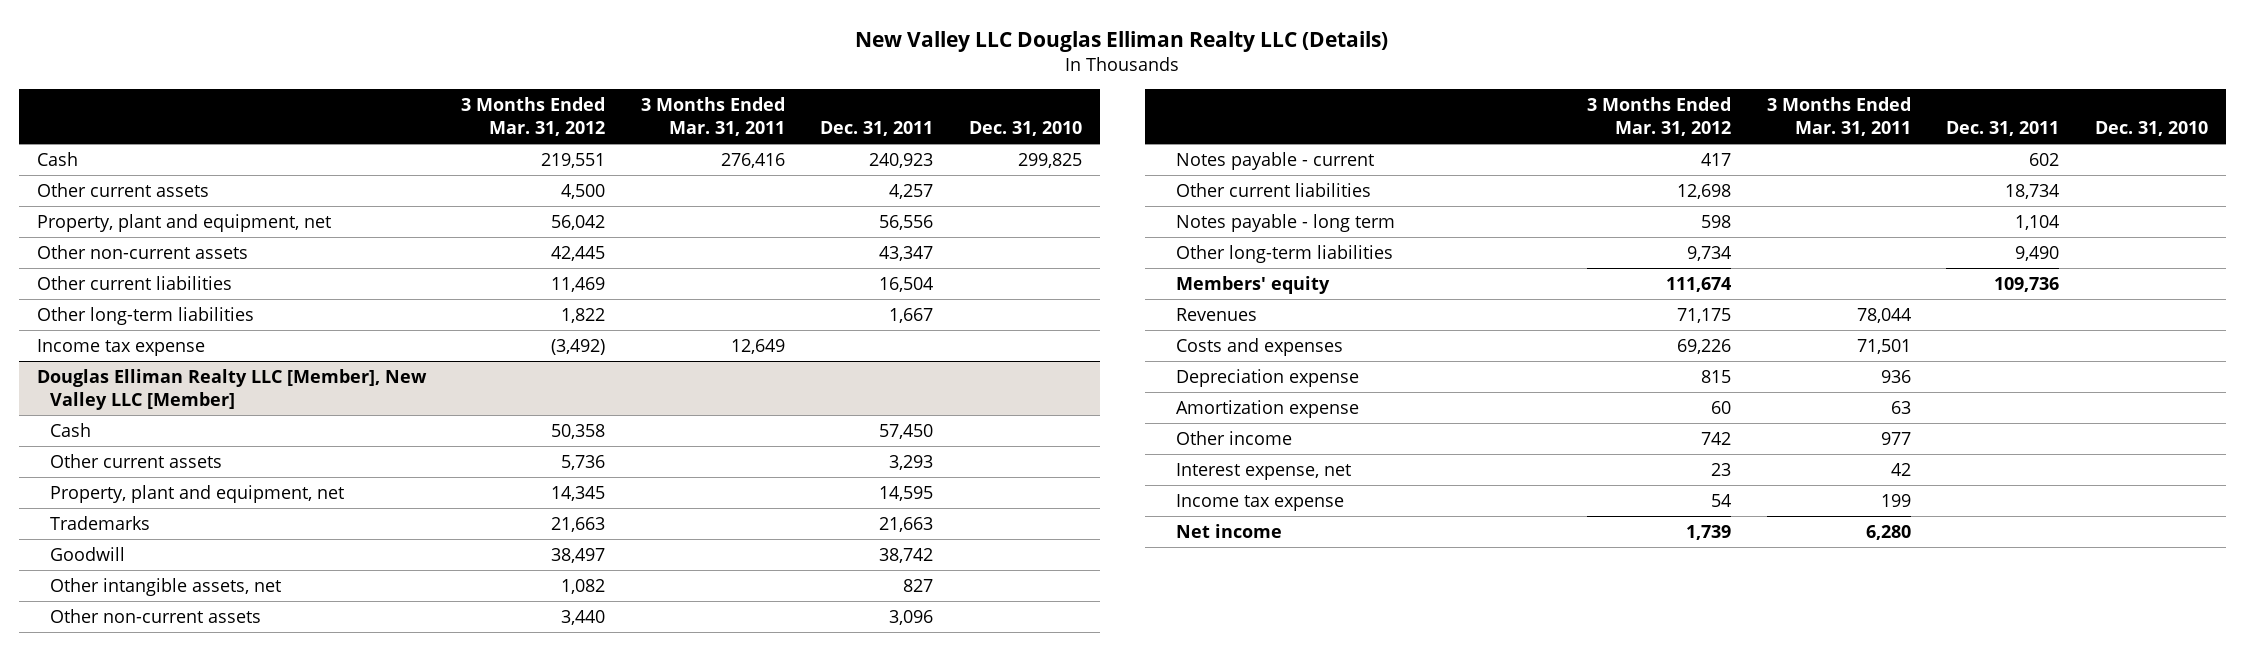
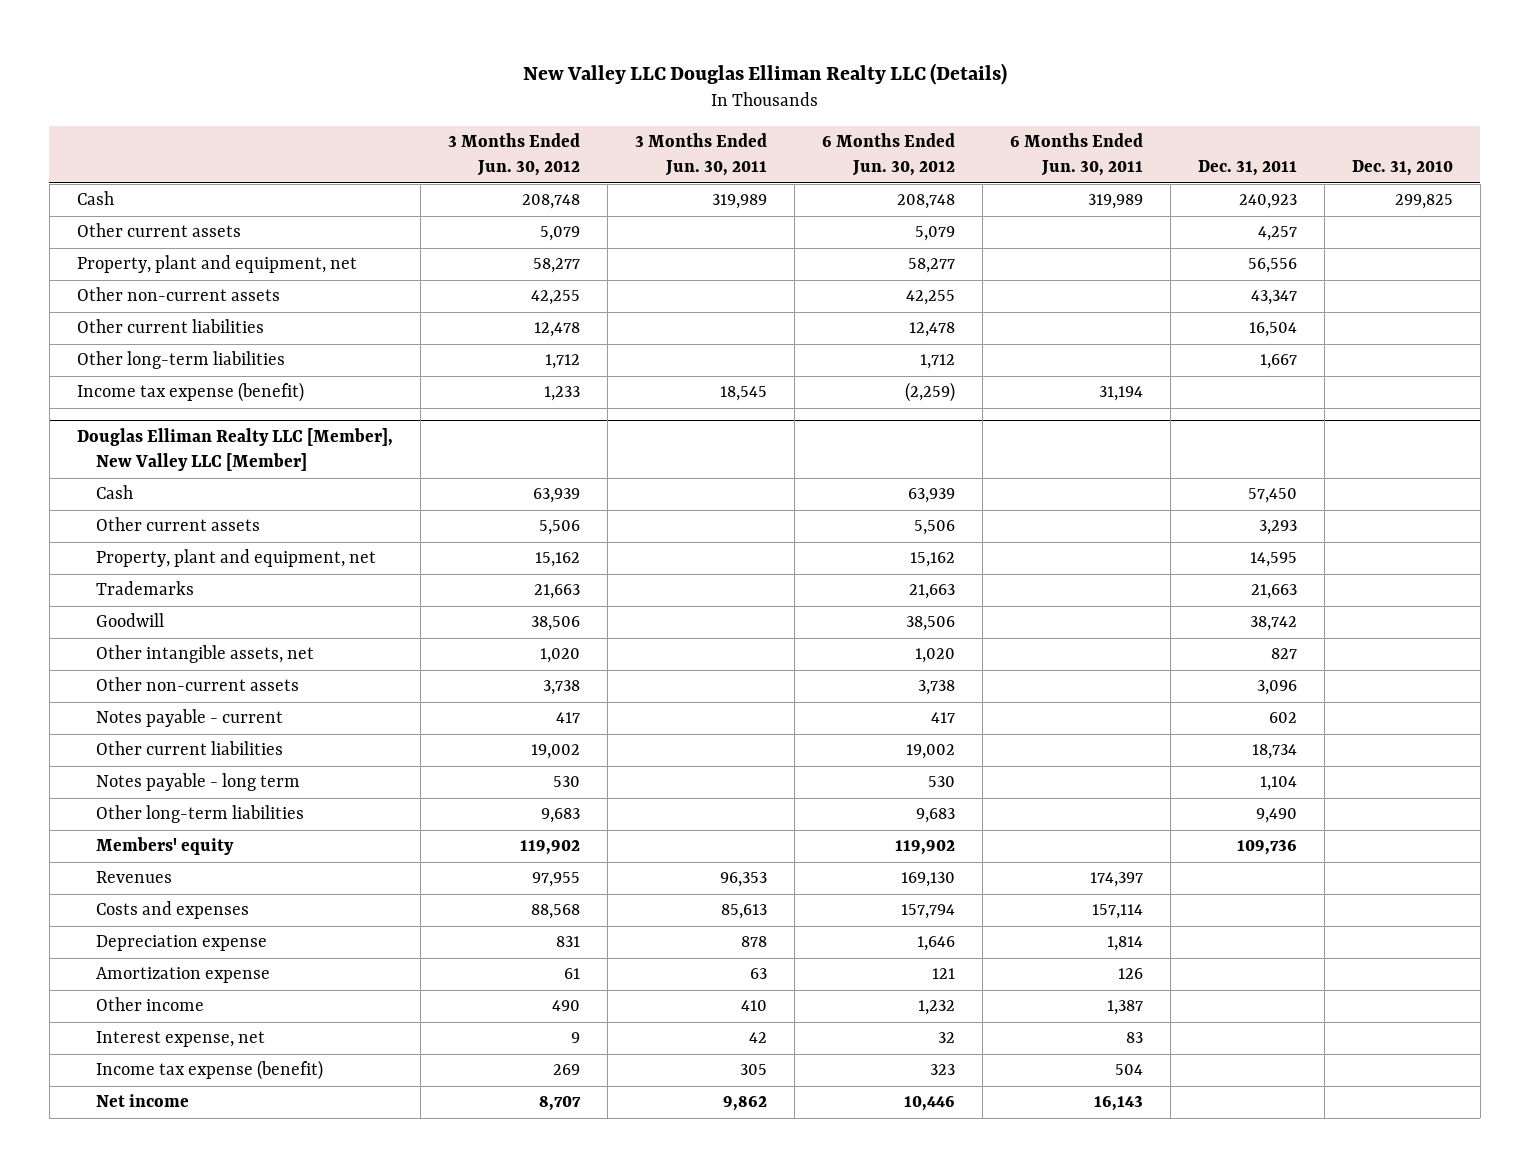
[461,97,606,137] 3 Months Ended Mar. 31, 2012 -> none
[640,97,785,137] 3 Months Ended Mar. 31, 2011 -> none
none -> [447,133,580,177] 3 Months Ended Jun. 30, 2012
none -> [634,133,767,177] 3 Months Ended Jun. 30, 2011
none -> [821,133,955,177] 6 Months Ended Jun. 30, 2012
none -> [1009,133,1143,177] 6 Months Ended Jun. 30, 2011
[36,338,205,356] Income tax expense -> [76,382,304,403] Income tax expense (benefit)
[1175,493,1344,511] Income tax expense -> [96,1060,324,1081] Income tax expense (benefit)

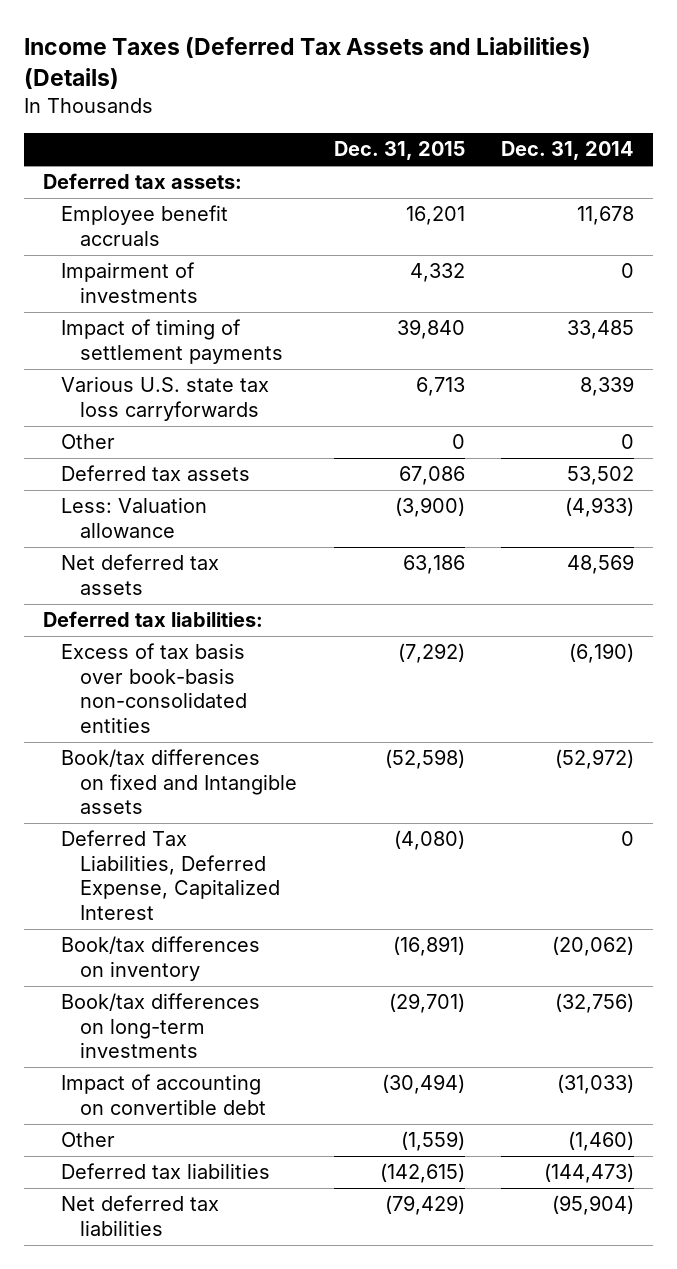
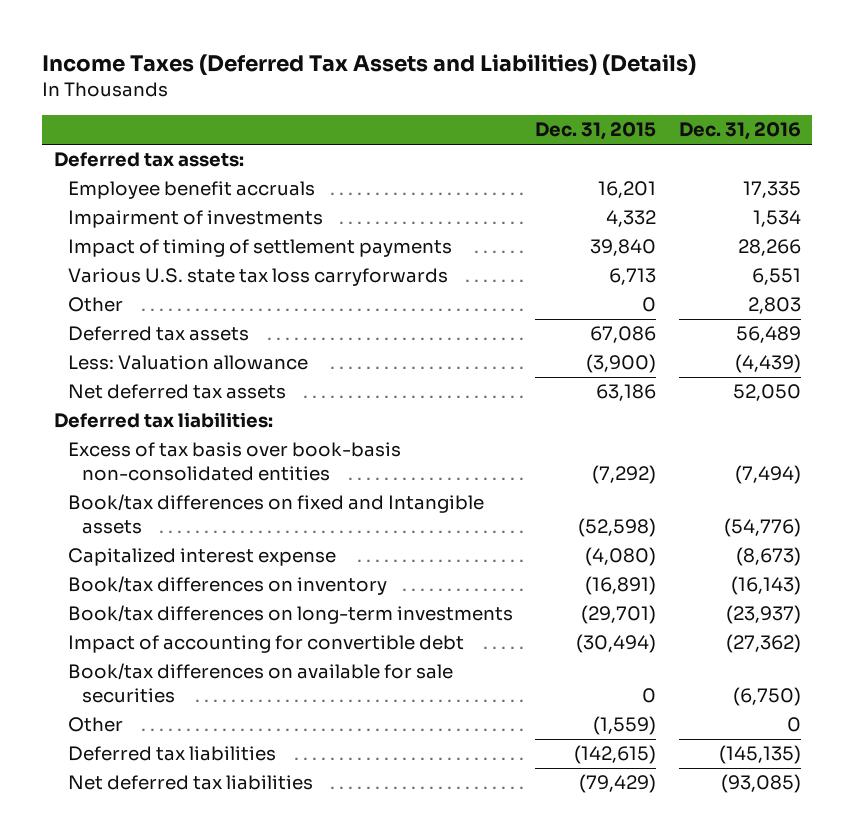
[501,141,635,161] Dec. 31, 2014 -> none
none -> [678,122,801,141] Dec. 31, 2016
[61,830,280,920] Deferred Tax Liabilities, Deferred Expense, Capitalized Interest -> [67,548,336,567] Capitalized interest expense
[61,1074,266,1115] Impact of accounting on convertible debt -> [67,635,464,654] Impact of accounting for convertible debt
none -> [67,663,453,704] Book/tax differences on available for sale securities

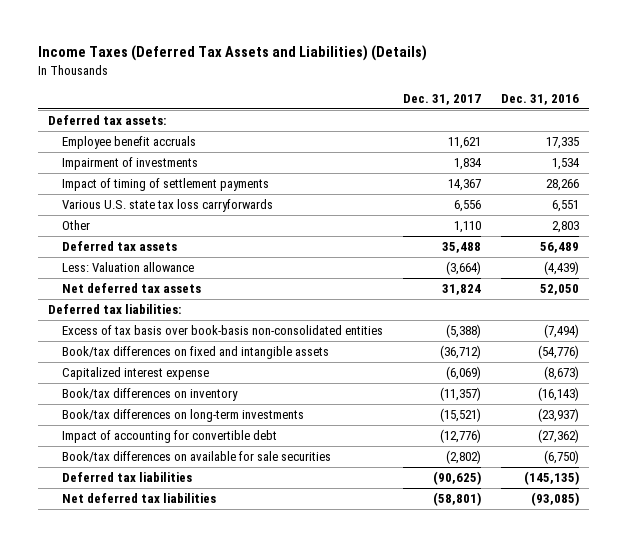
[535,122,657,141] Dec. 31, 2015 -> none
none -> [403,93,482,105] Dec. 31, 2017
[67,494,484,535] Book/tax differences on fixed and Intangible assets -> [62,346,330,360] Book/tax differences on fixed and intangible assets
[67,717,123,733] Other -> none

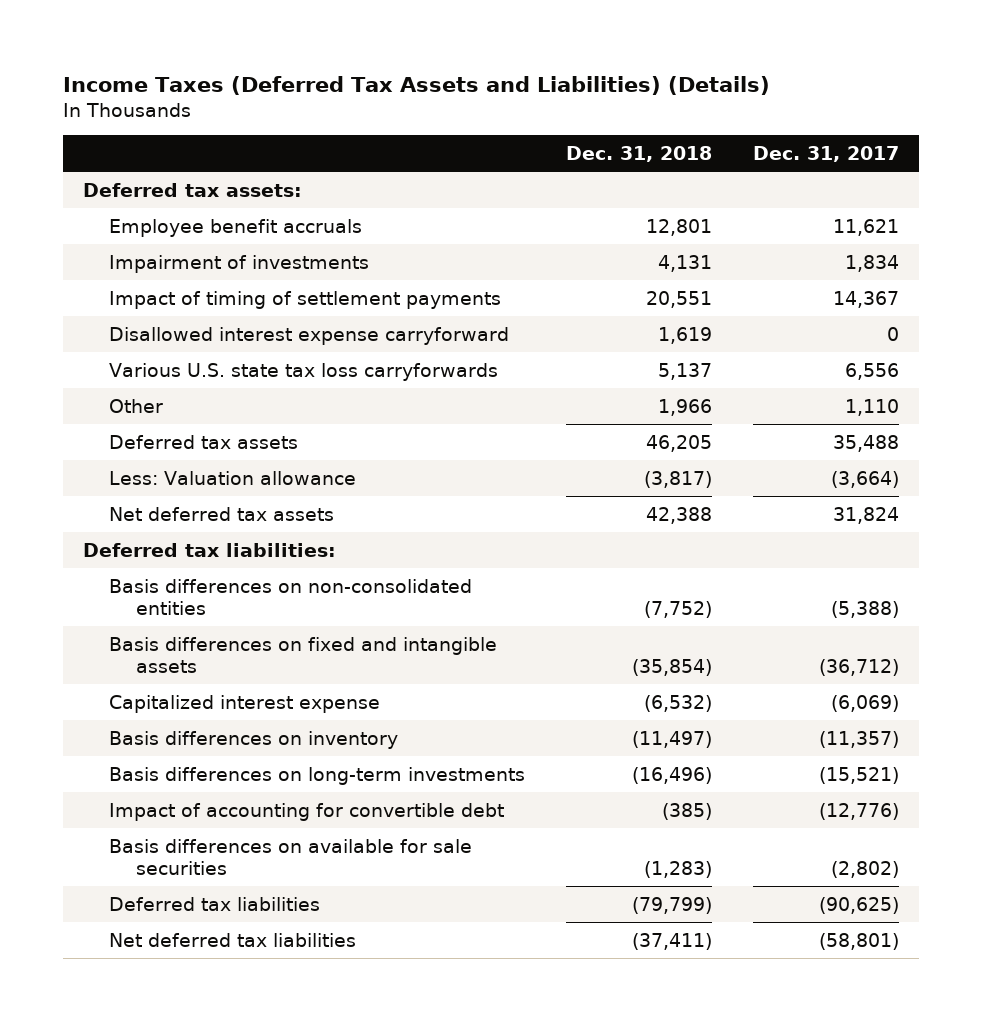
[501,93,580,105] Dec. 31, 2016 -> none
none -> [566,145,713,162] Dec. 31, 2018
none -> [109,326,510,345] Disallowed interest expense carryforward
[62,325,384,336] Excess of tax basis over book-basis non-consolidated entities -> [109,578,473,615] Basis differences on non-consolidated entities
[62,346,330,360] Book/tax differences on fixed and intangible assets -> [109,636,498,673] Basis differences on fixed and intangible assets
[62,388,239,402] Book/tax differences on inventory -> [109,730,399,749] Basis differences on inventory
[62,409,305,423] Book/tax differences on long-term investments -> [109,766,526,785] Basis differences on long-term investments
[62,451,332,463] Book/tax differences on available for sale securities -> [109,838,473,875] Basis differences on available for sale securities

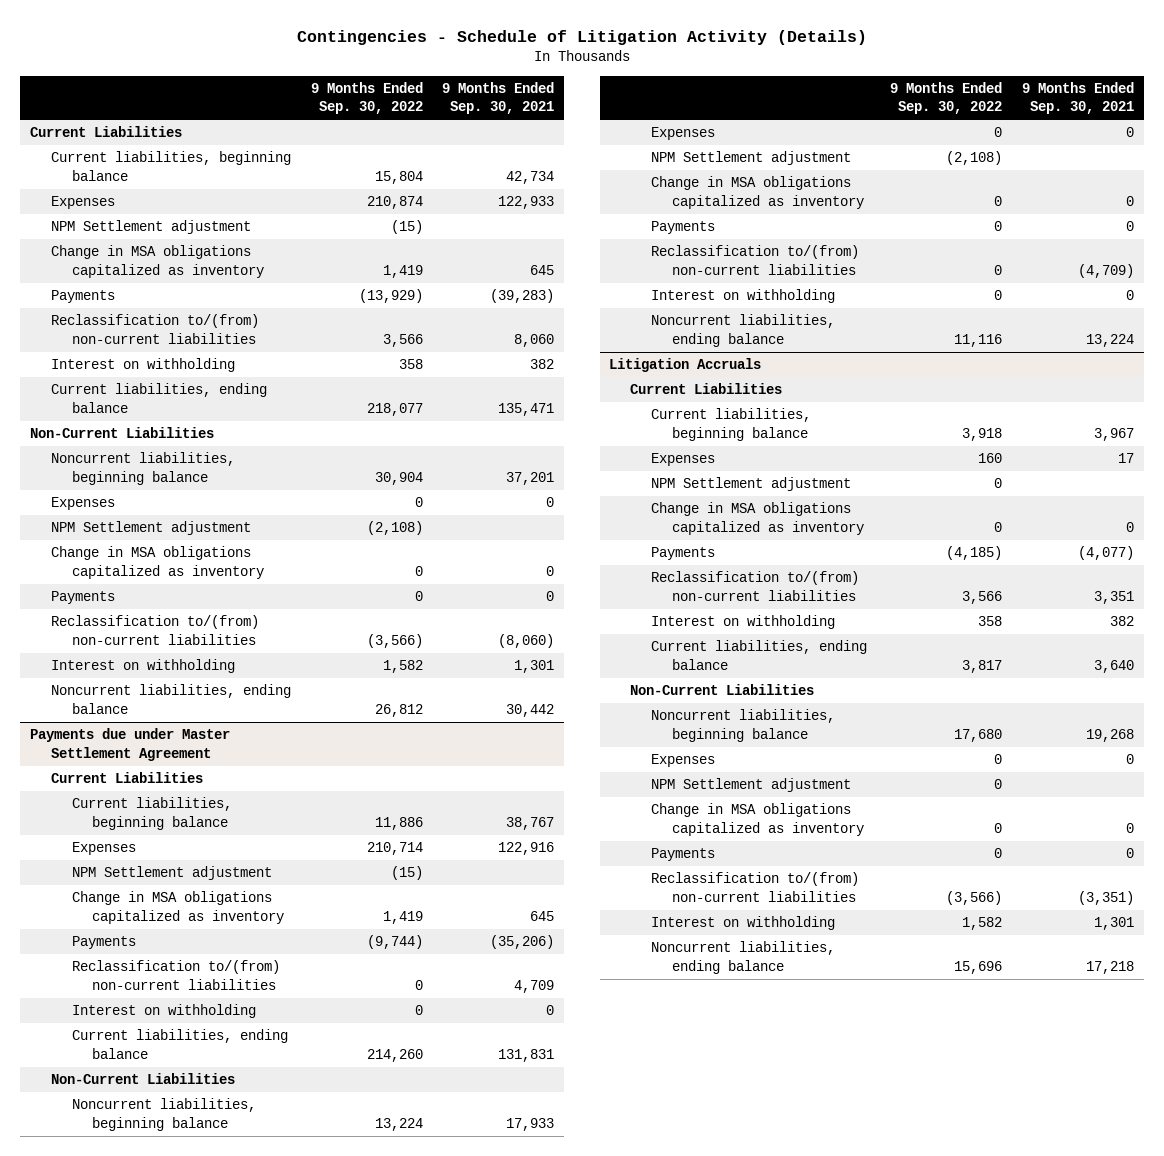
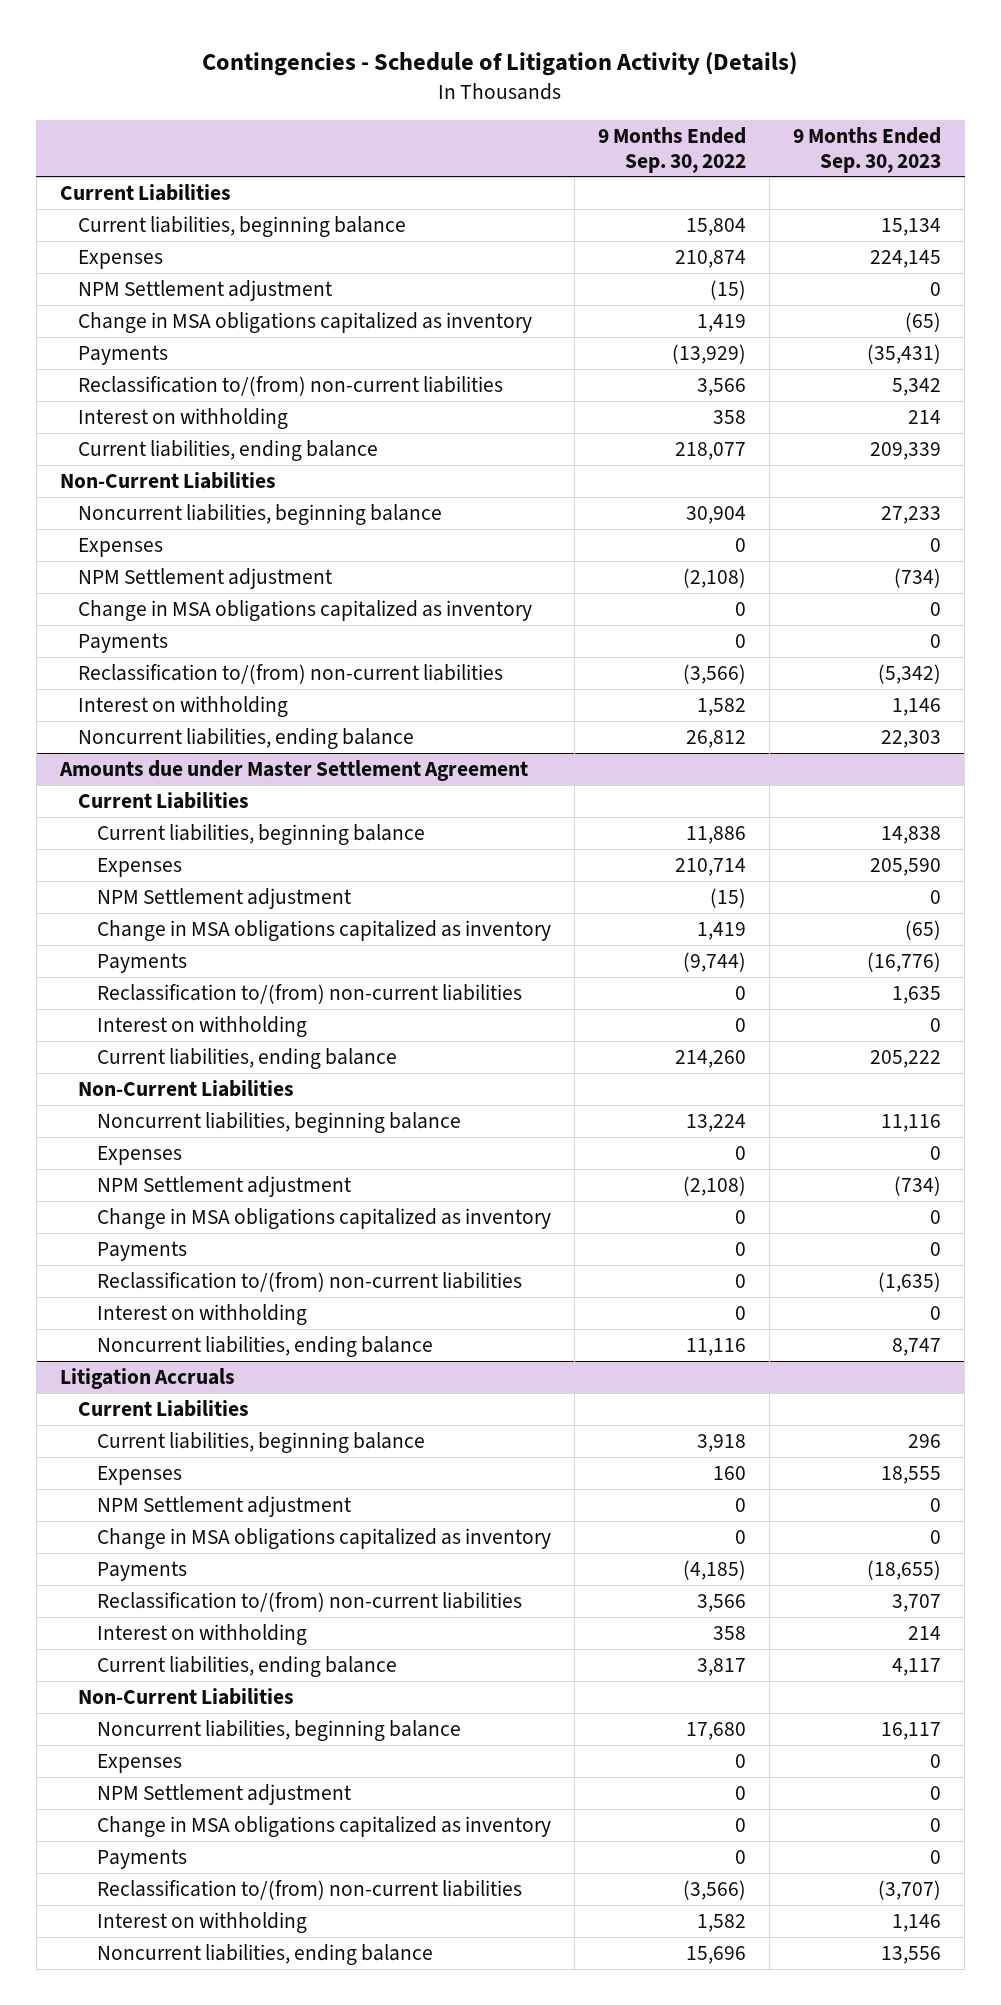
[442,81,555,115] 9 Months Ended Sep. 30, 2021 -> none
none -> [793,126,942,173] 9 Months Ended Sep. 30, 2023
[30,728,231,761] Payments due under Master Settlement Agreement -> [58,759,528,781] Amounts due under Master Settlement Agreement

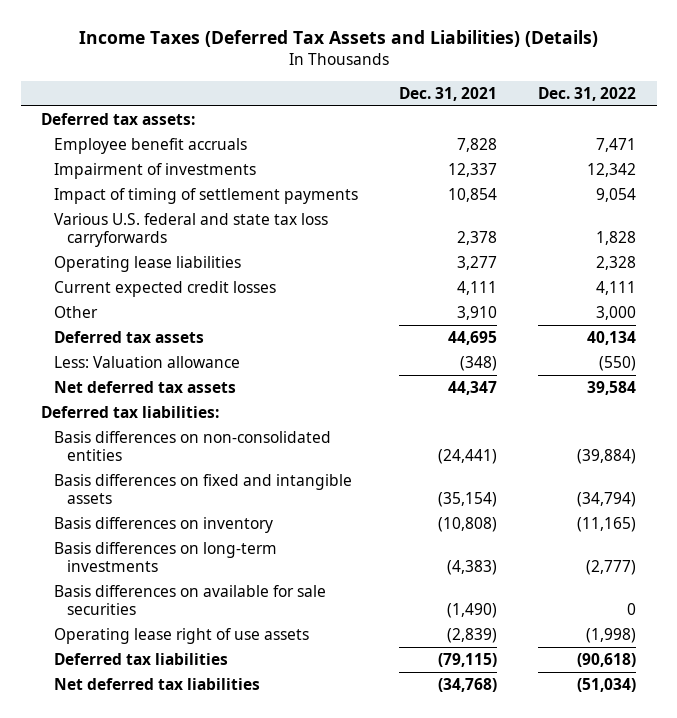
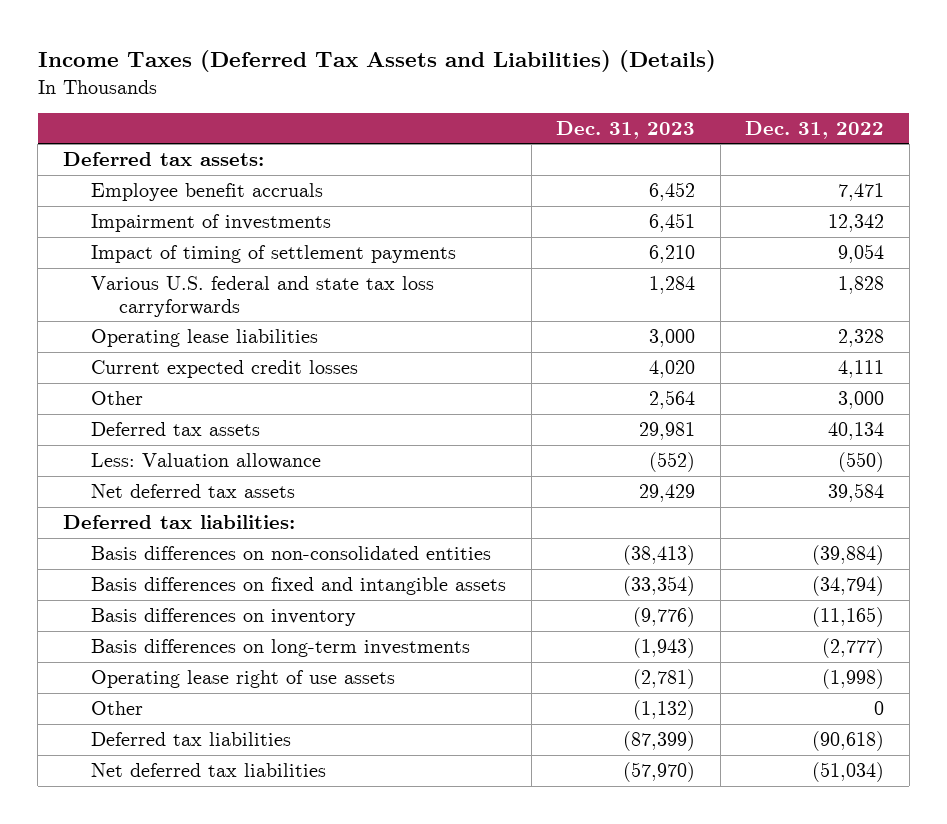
[398,86,497,101] Dec. 31, 2021 -> none
none -> [556,120,696,139] Dec. 31, 2023
[53,585,326,615] Basis differences on available for sale securities -> none
none -> [90,700,143,715] Other

